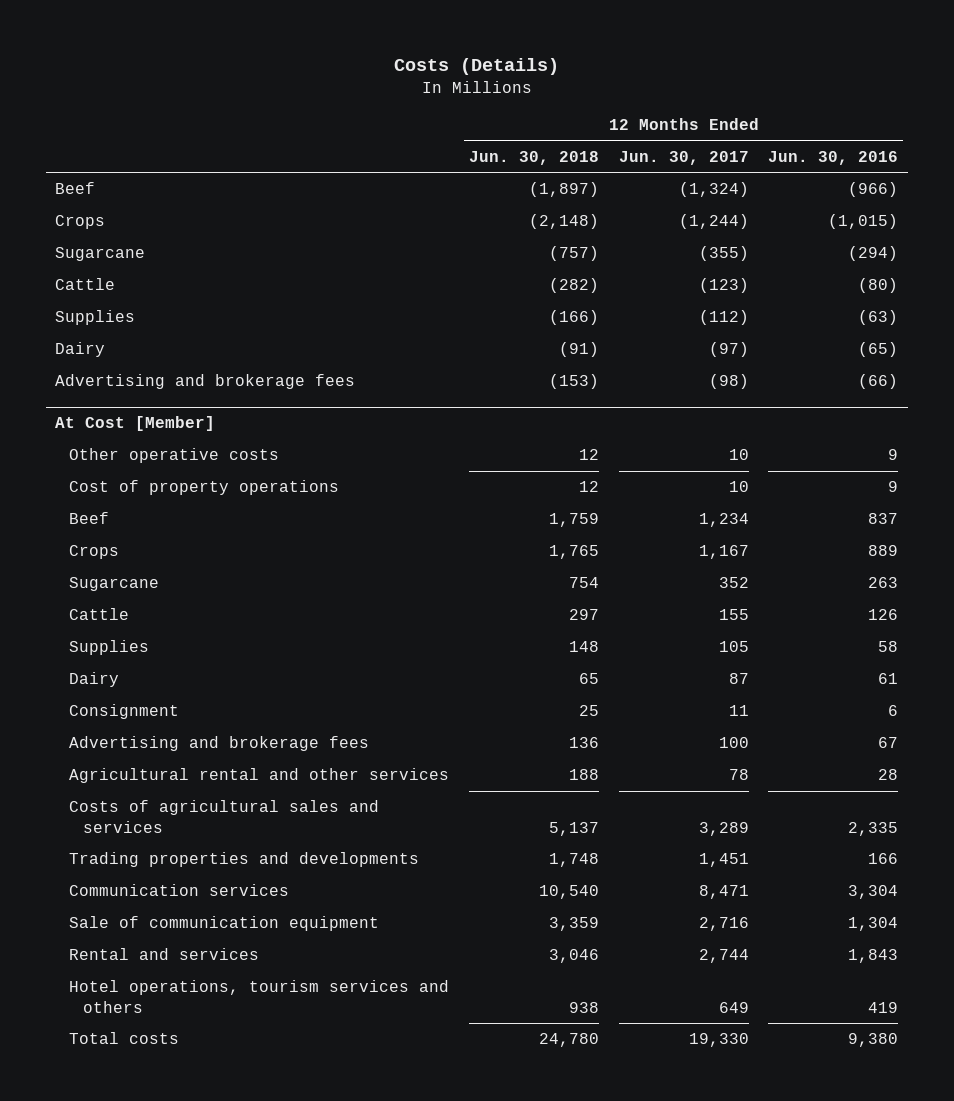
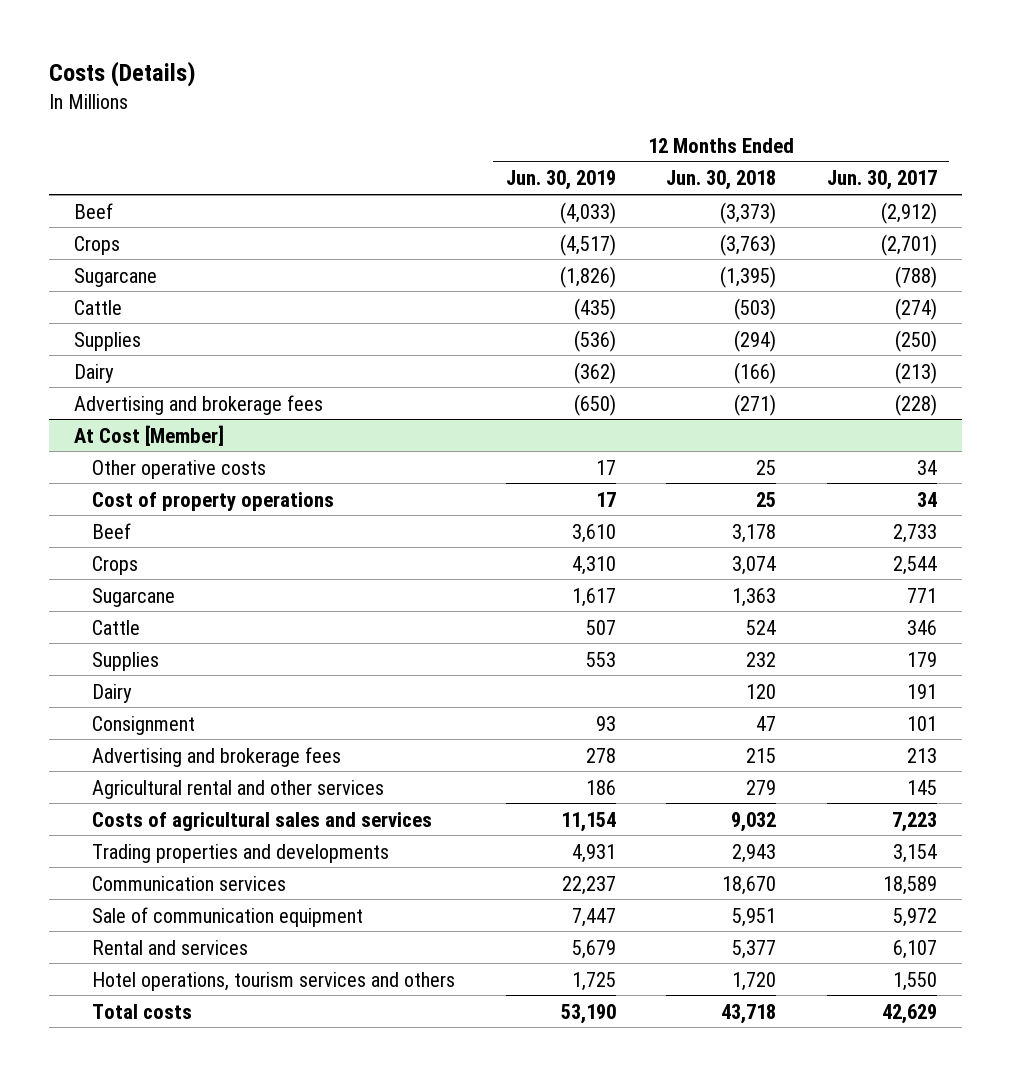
[768,150,899,165] Jun. 30, 2016 -> none
none -> [505,170,616,191] Jun. 30, 2019
[528,182,599,198] (1,897) -> [720,201,777,224] (3,373)
[678,182,749,198] (1,324) -> [880,201,937,224] (2,912)
[528,214,599,230] (2,148) -> [720,233,777,256] (3,763)
[678,214,749,230] (1,244) -> [880,233,937,256] (2,701)
[548,246,599,262] (757) -> [720,265,777,288] (1,395)
[698,246,749,262] (355) -> [894,265,937,288] (788)
[548,278,599,294] (282) -> [734,297,777,320] (503)
[698,278,749,294] (123) -> [894,297,937,320] (274)
[548,310,599,326] (166) -> [734,329,777,352] (294)
[698,310,749,326] (112) -> [894,329,937,352] (250)
[558,342,599,358] (91) -> [734,361,777,384] (166)
[708,342,749,358] (97) -> [894,361,937,384] (213)
[548,374,599,390] (153) -> [734,393,777,416] (271)
[708,374,749,390] (98) -> [894,393,937,416] (228)
[578,449,599,461] 12 -> [756,459,777,475] 25
[728,449,749,461] 10 -> [916,459,937,475] 34
[578,481,599,493] 12 -> [756,491,777,507] 25
[728,481,749,493] 10 -> [916,491,937,507] 34
[548,513,599,528] 1,759 -> [732,523,777,543] 3,178
[698,513,749,528] 1,234 -> [892,523,937,543] 2,733
[548,545,599,560] 1,765 -> [732,555,777,575] 3,074
[698,545,749,560] 1,167 -> [892,555,937,575] 2,544
[568,577,599,589] 754 -> [732,587,777,607] 1,363
[718,577,749,589] 352 -> [906,587,937,603] 771
[568,609,599,621] 297 -> [746,619,777,635] 524
[718,609,749,621] 155 -> [906,619,937,635] 346
[568,641,599,653] 148 -> [746,651,777,667] 232
[718,641,749,653] 105 -> [906,651,937,667] 179
[578,673,599,685] 65 -> [746,683,777,699] 120
[728,673,749,685] 87 -> [906,683,937,699] 191
[578,705,599,717] 25 -> [756,715,777,731] 47
[728,705,749,717] 11 -> [906,715,937,731] 101
[568,737,599,749] 136 -> [746,747,777,763] 215
[718,737,749,749] 100 -> [906,747,937,763] 213
[568,769,599,781] 188 -> [746,779,777,795] 279
[728,769,749,781] 78 -> [906,779,937,795] 145
[548,821,599,836] 5,137 -> [731,811,777,832] 9,032
[698,821,749,836] 3,289 -> [891,811,937,832] 7,223
[548,853,599,868] 1,748 -> [732,843,777,863] 2,943
[698,853,749,868] 1,451 -> [892,843,937,863] 3,154
[538,885,599,900] 10,540 -> [722,875,777,895] 18,670
[698,885,749,900] 8,471 -> [882,875,937,895] 18,589
[548,917,599,932] 3,359 -> [732,907,777,927] 5,951
[698,917,749,932] 2,716 -> [892,907,937,927] 5,972
[548,949,599,964] 3,046 -> [732,939,777,959] 5,377
[698,949,749,964] 2,744 -> [892,939,937,959] 6,107
[568,1001,599,1013] 938 -> [732,971,777,991] 1,720
[718,1001,749,1013] 649 -> [892,971,937,991] 1,550
[538,1033,599,1048] 24,780 -> [721,1003,777,1024] 43,718
[688,1033,749,1048] 19,330 -> [881,1003,937,1024] 42,629

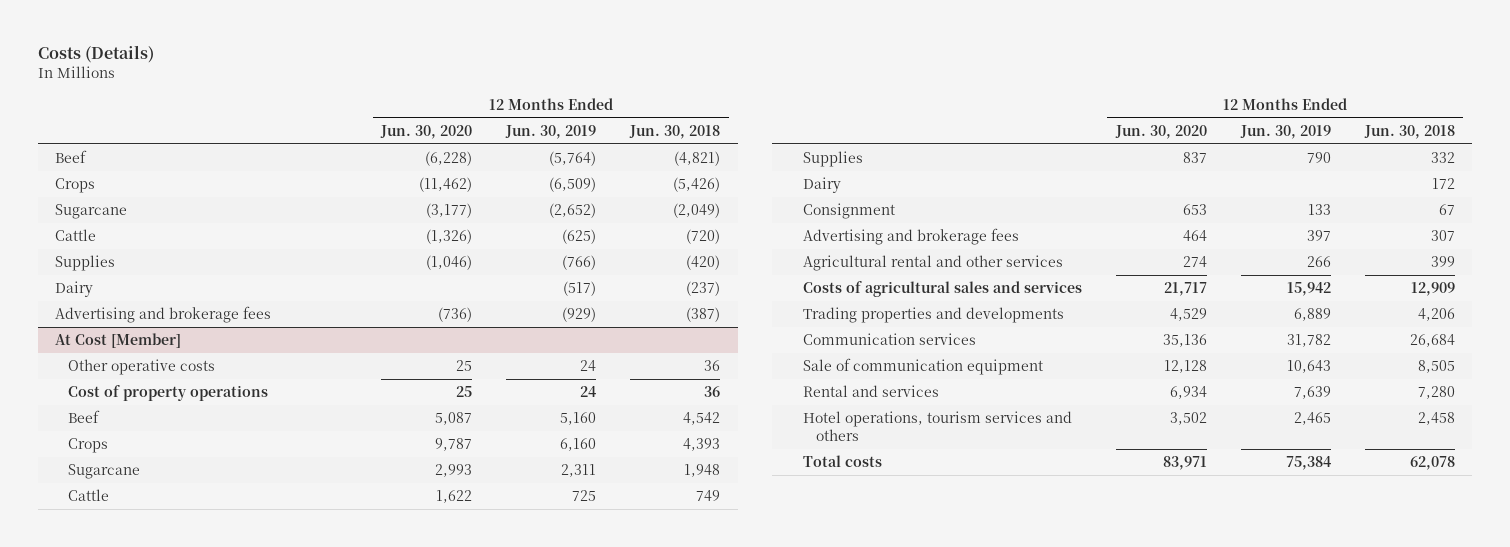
[826,170,937,191] Jun. 30, 2017 -> none
none -> [380,124,473,139] Jun. 30, 2020
[559,201,616,224] (4,033) -> [549,151,597,167] (5,764)
[720,201,777,224] (3,373) -> [674,151,721,167] (4,821)
[559,233,616,256] (4,517) -> [549,177,597,193] (6,509)
[720,233,777,256] (3,763) -> [673,177,721,193] (5,426)
[559,265,616,288] (1,826) -> [549,203,597,219] (2,652)
[720,265,777,288] (1,395) -> [673,203,721,219] (2,049)
[573,297,616,320] (435) -> [562,229,597,245] (625)
[734,297,777,320] (503) -> [686,229,721,245] (720)
[573,329,616,352] (536) -> [562,255,597,271] (766)
[734,329,777,352] (294) -> [686,255,721,271] (420)
[573,361,616,384] (362) -> [563,281,597,297] (517)
[734,361,777,384] (166) -> [686,281,721,297] (237)
[573,393,616,416] (650) -> [562,307,597,323] (929)
[734,393,777,416] (271) -> [686,307,721,323] (387)
[595,459,616,475] 17 -> [580,360,597,372] 24
[756,459,777,475] 25 -> [704,360,721,372] 36
[595,491,616,507] 17 -> [580,386,597,398] 24
[756,491,777,507] 25 -> [704,386,721,398] 36
[571,523,616,543] 3,610 -> [560,412,597,426] 5,160
[732,523,777,543] 3,178 -> [683,412,721,426] 4,542
[571,555,616,575] 4,310 -> [560,438,597,452] 6,160
[732,555,777,575] 3,074 -> [683,438,721,452] 4,393
[571,587,616,607] 1,617 -> [561,464,597,478] 2,311
[732,587,777,607] 1,363 -> [684,464,721,478] 1,948
[585,619,616,635] 507 -> [572,490,597,502] 725
[746,619,777,635] 524 -> [696,490,721,502] 749
[585,651,616,667] 553 -> [1306,152,1331,164] 790
[746,651,777,667] 232 -> [1430,152,1455,164] 332
[746,683,777,699] 120 -> [1431,178,1455,190] 172
[595,715,616,731] 93 -> [1307,204,1331,216] 133
[756,715,777,731] 47 -> [1438,204,1455,216] 67
[585,747,616,763] 278 -> [1306,230,1331,242] 397
[746,747,777,763] 215 -> [1430,230,1455,242] 307
[585,779,616,795] 186 -> [1306,256,1331,268] 266
[746,779,777,795] 279 -> [1430,256,1455,268] 399
[560,811,616,832] 11,154 -> [1286,282,1331,297] 15,942
[731,811,777,832] 9,032 -> [1410,282,1455,297] 12,909
[571,843,616,863] 4,931 -> [1293,308,1331,322] 6,889
[732,843,777,863] 2,943 -> [1417,308,1455,322] 4,206
[561,875,616,895] 22,237 -> [1286,334,1331,348] 31,782
[722,875,777,895] 18,670 -> [1409,334,1455,348] 26,684
[571,907,616,927] 7,447 -> [1286,360,1331,374] 10,643
[732,907,777,927] 5,951 -> [1417,360,1455,374] 8,505
[571,939,616,959] 5,679 -> [1293,386,1331,400] 7,639
[732,939,777,959] 5,377 -> [1417,386,1455,400] 7,280
[571,971,616,991] 1,725 -> [1293,412,1331,426] 2,465
[732,971,777,991] 1,720 -> [1417,412,1455,426] 2,458
[560,1003,616,1024] 53,190 -> [1285,456,1331,471] 75,384
[721,1003,777,1024] 43,718 -> [1409,456,1455,471] 62,078

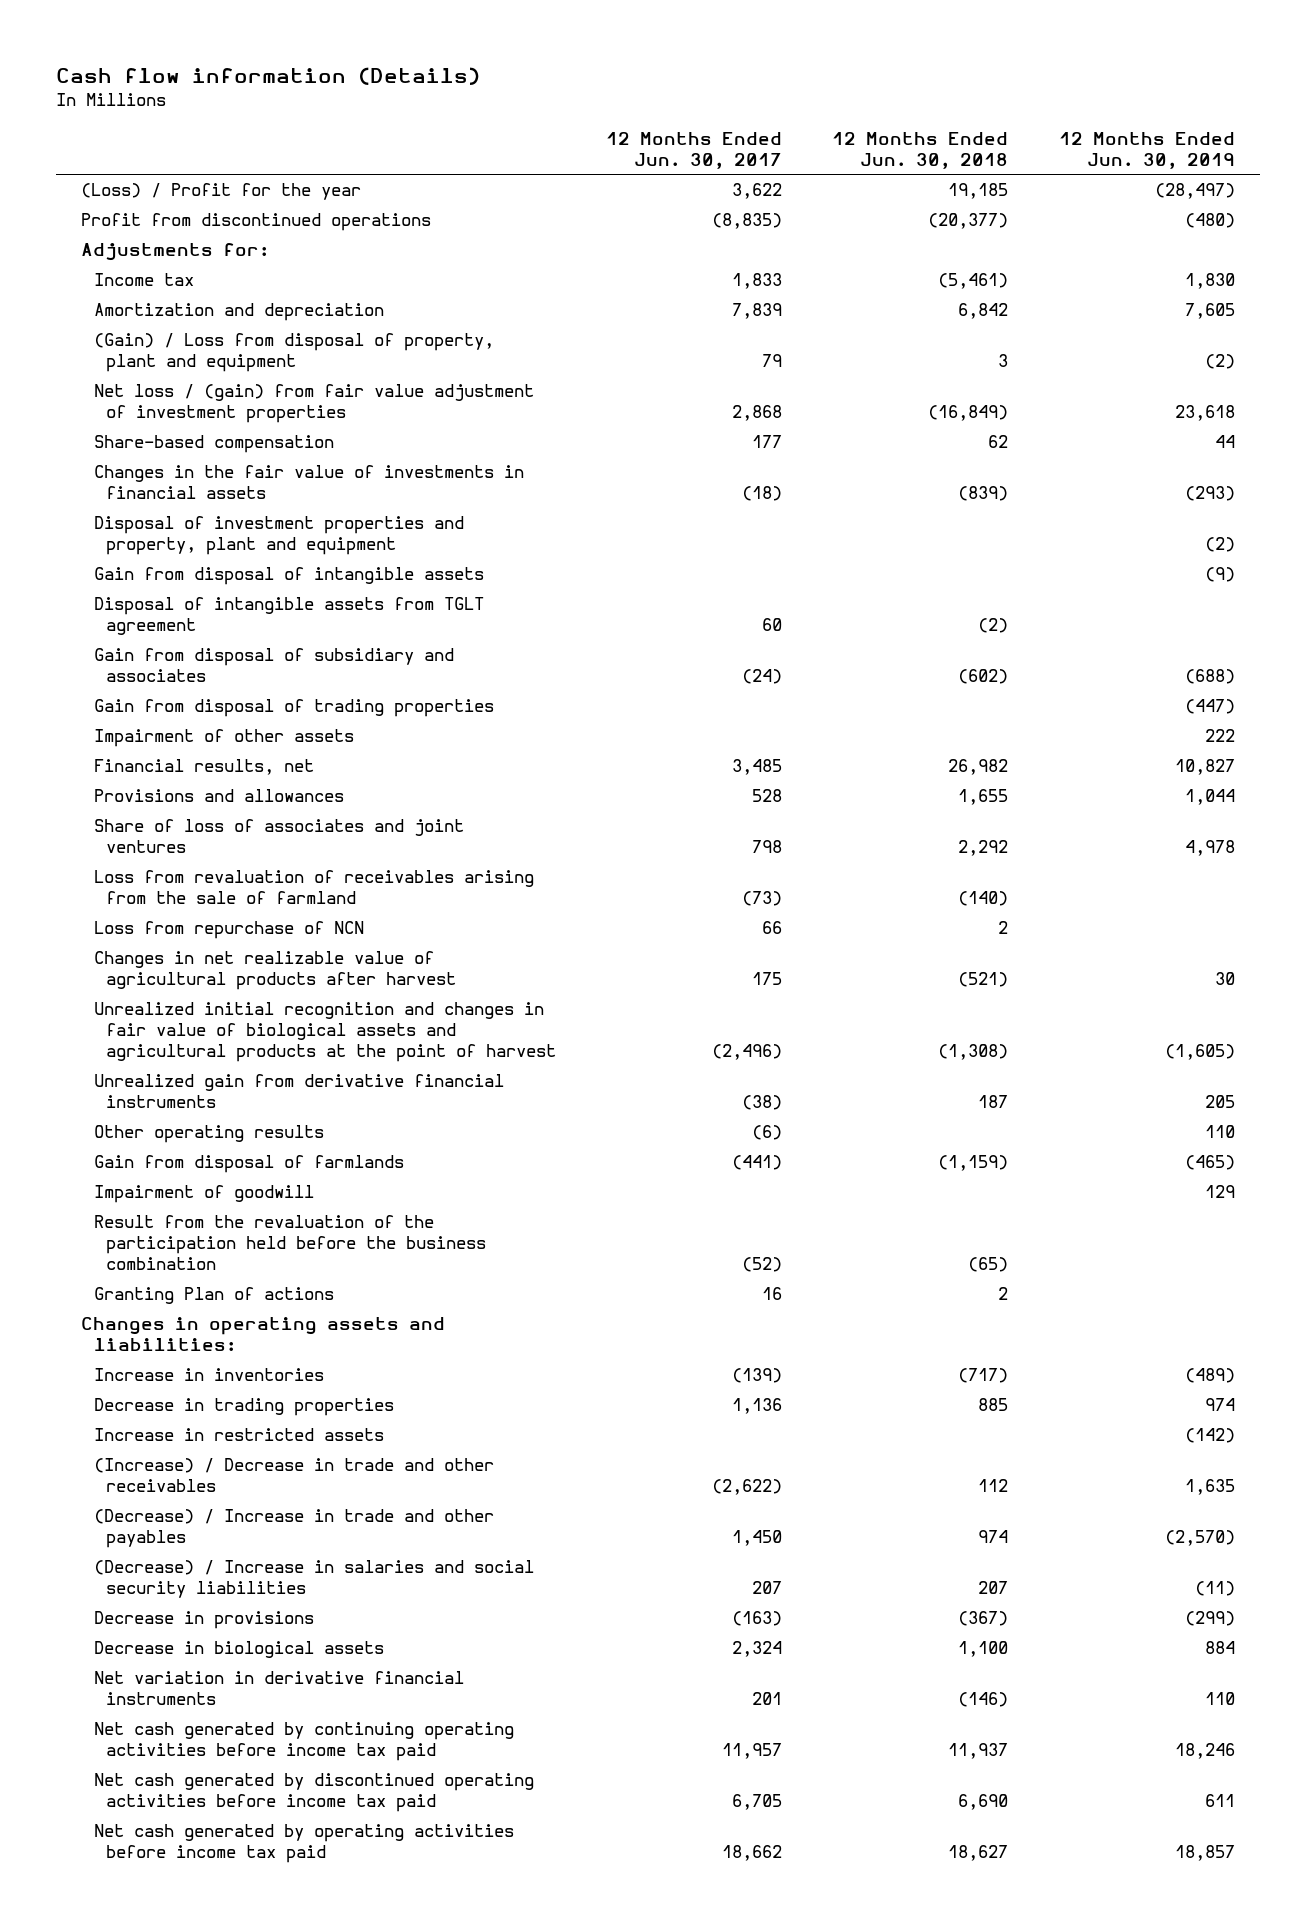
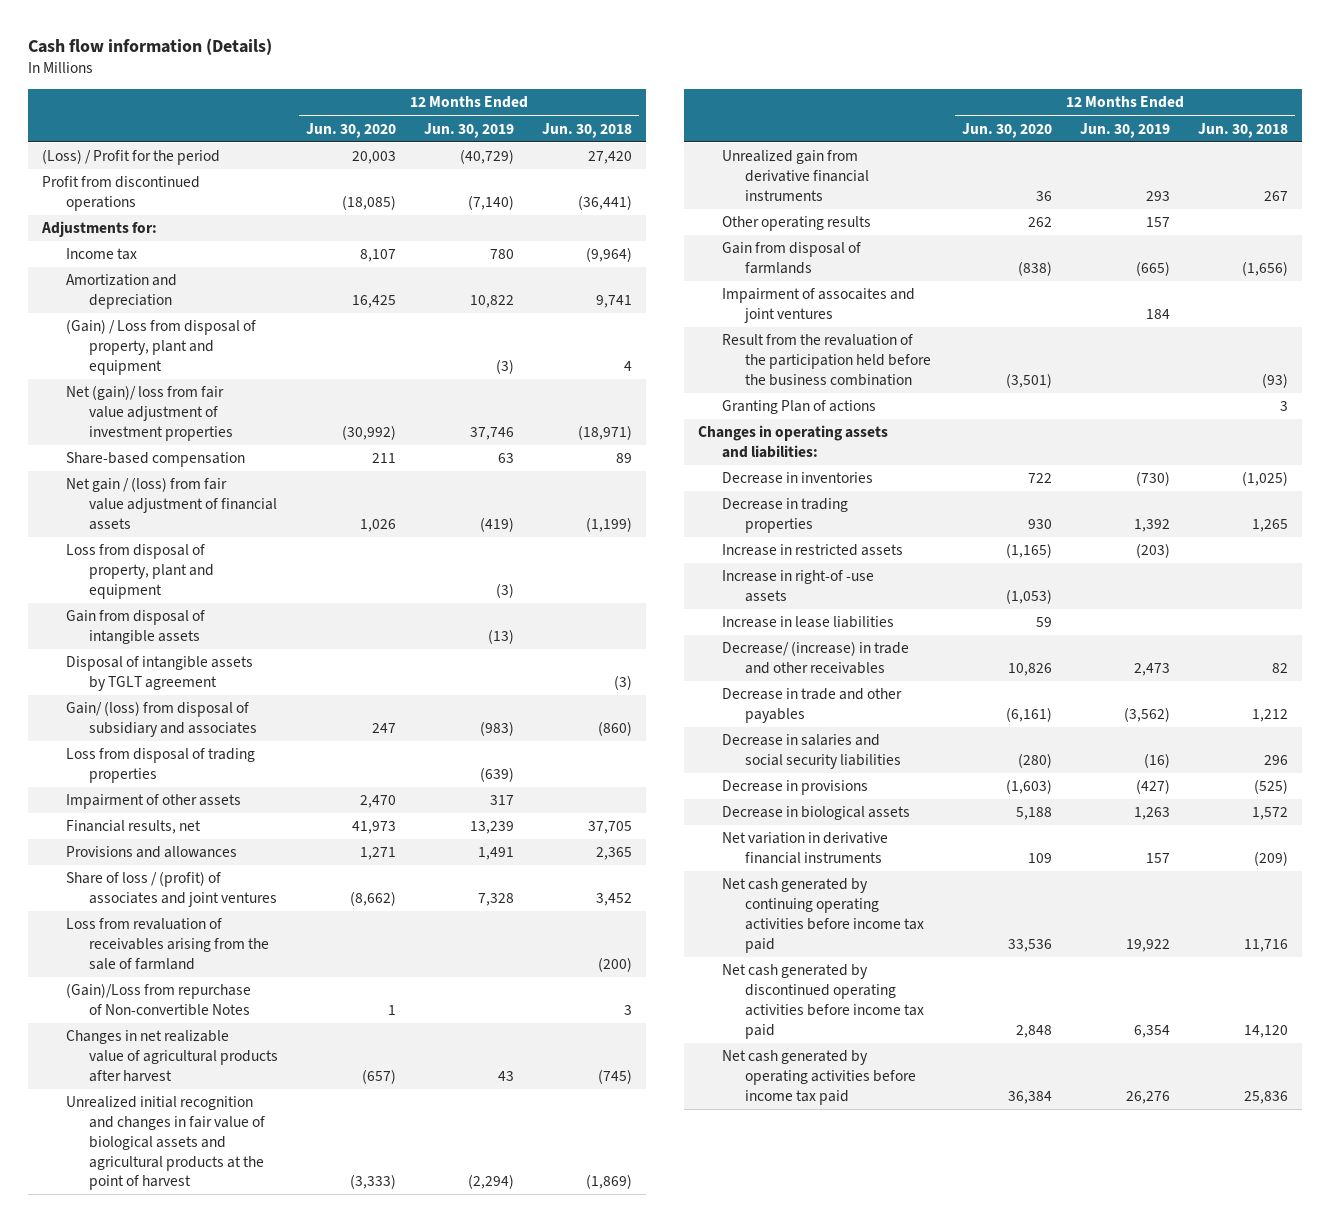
[606,131,783,169] 12 Months Ended Jun. 30, 2017 -> none
none -> [305,122,396,138] Jun. 30, 2020
[81,183,362,201] (Loss) / Profit for the year -> [42,149,221,166] (Loss) / Profit for the period
[948,183,1009,200] 19,185 -> [587,151,632,165] 27,420
[1154,183,1235,200] (28,497) -> [459,149,514,165] (40,729)
[928,213,1009,230] (20,377) -> [577,195,632,211] (36,441)
[1184,213,1235,229] (480) -> [467,195,514,211] (7,140)
[93,1185,314,1204] Impairment of goodwill -> none
[938,273,1009,290] (5,461) -> [585,247,632,263] (9,964)
[1184,273,1235,290] 1,830 -> [489,249,514,260] 780
[958,303,1009,320] 6,842 -> [595,295,632,309] 9,741
[1184,303,1235,320] 7,605 -> [469,295,514,309] 10,822
[998,354,1009,368] 3 -> [623,360,632,371] 4
[1204,354,1235,370] (2) -> [495,358,514,374] (3)
[93,384,534,424] Net loss / (gain) from fair value adjustment of investment properties -> [65,385,233,441] Net (gain)/ loss from fair value adjustment of investment properties
[928,405,1009,422] (16,849) -> [577,424,632,440] (18,971)
[1174,405,1235,422] 23,618 -> [469,426,514,440] 37,746
[988,435,1009,449] 62 -> [615,453,632,464] 89
[1214,435,1235,449] 44 -> [497,453,514,464] 63
[93,465,524,500] Changes in the fair value of investments in financial assets -> [65,477,277,530] Net gain / (loss) from fair value adjustment of financial assets
[958,486,1009,502] (839) -> [585,516,632,532] (1,199)
[1184,486,1235,502] (293) -> [479,516,514,532] (419)
[93,516,464,556] Disposal of investment properties and property, plant and equipment -> [65,544,214,599] Loss from disposal of property, plant and equipment
[1204,537,1235,553] (2) -> [495,582,514,598] (3)
[1204,567,1235,583] (9) -> [487,629,514,645] (13)
[93,597,484,636] Disposal of intangible assets from TGLT agreement -> [65,656,253,692] Disposal of intangible assets by TGLT agreement
[978,618,1009,634] (2) -> [613,675,632,691] (3)
[93,648,454,683] Gain from disposal of subsidiary and associates -> [65,701,257,738] Gain/ (loss) from disposal of subsidiary and associates
[958,669,1009,685] (602) -> [597,721,632,737] (860)
[1184,669,1235,685] (688) -> [479,721,514,737] (983)
[93,699,494,718] Gain from disposal of trading properties -> [65,748,255,784] Loss from disposal of trading properties
[1184,699,1235,715] (447) -> [479,767,514,783] (639)
[1204,729,1235,743] 222 -> [489,795,514,806] 317
[948,759,1009,776] 26,982 -> [587,821,632,835] 37,705
[1174,759,1235,776] 10,827 -> [469,821,514,835] 13,239
[958,789,1009,806] 1,655 -> [595,847,632,861] 2,365
[1184,789,1235,806] 1,044 -> [477,847,514,861] 1,491
[93,819,464,854] Share of loss of associates and joint ventures -> [65,871,277,908] Share of loss / (profit) of associates and joint ventures
[958,840,1009,857] 2,292 -> [595,893,632,907] 3,452
[1184,840,1235,857] 4,978 -> [477,893,514,907] 7,328
[958,891,1009,907] (140) -> [597,956,632,972] (200)
[93,921,364,940] Loss from repurchase of NCN -> [65,983,251,1017] (Gain)/Loss from repurchase of Non-convertible Notes
[998,921,1009,935] 2 -> [623,1005,632,1016] 3
[958,972,1009,988] (521) -> [597,1068,632,1084] (745)
[1214,972,1235,986] 30 -> [497,1070,514,1081] 43
[938,1044,1009,1061] (1,308) -> [585,1174,632,1190] (1,869)
[1164,1044,1235,1061] (1,605) -> [467,1174,514,1190] (2,294)
[978,1095,1009,1109] 187 -> [1263,190,1288,201] 267
[1204,1095,1235,1109] 205 -> [1145,190,1170,201] 293
[1204,1125,1235,1139] 110 -> [1145,217,1170,228] 157
[938,1155,1009,1172] (1,159) -> [1241,261,1288,277] (1,656)
[1184,1155,1235,1171] (465) -> [1135,261,1170,277] (665)
none -> [721,288,915,324] Impairment of assocaites and joint ventures
[968,1257,1009,1273] (65) -> [1261,372,1288,388] (93)
[998,1287,1009,1301] 2 -> [1279,401,1288,412] 3
[93,1368,324,1382] Increase in inventories -> [721,472,873,485] Decrease in inventories
[958,1368,1009,1384] (717) -> [1241,471,1288,487] (1,025)
[1184,1368,1235,1384] (489) -> [1135,471,1170,487] (730)
[978,1398,1009,1412] 885 -> [1251,519,1288,533] 1,265
[1204,1398,1235,1412] 974 -> [1133,519,1170,533] 1,392
[1184,1428,1235,1444] (142) -> [1135,543,1170,559] (203)
none -> [721,570,874,603] Increase in right-of -use assets
none -> [721,616,894,629] Increase in lease liabilities
[93,1458,494,1493] (Increase) / Decrease in trade and other receivables -> [721,641,909,675] Decrease/ (increase) in trade and other receivables
[978,1479,1009,1493] 112 -> [1271,663,1288,674] 82
[1184,1479,1235,1496] 1,635 -> [1133,663,1170,677] 2,473
[93,1509,494,1549] (Decrease) / Increase in trade and other payables -> [721,688,902,724] Decrease in trade and other payables
[978,1530,1009,1544] 974 -> [1251,709,1288,723] 1,212
[1164,1530,1235,1547] (2,570) -> [1123,707,1170,723] (3,562)
[93,1560,534,1599] (Decrease) / Increase in salaries and social security liabilities -> [721,734,902,770] Decrease in salaries and social security liabilities
[978,1581,1009,1595] 207 -> [1263,755,1288,766] 296
[1194,1581,1235,1597] (11) -> [1143,753,1170,769] (16)
[958,1611,1009,1627] (367) -> [1253,779,1288,795] (525)
[1184,1611,1235,1627] (299) -> [1135,779,1170,795] (427)
[958,1641,1009,1658] 1,100 -> [1251,807,1288,821] 1,572
[1204,1641,1235,1655] 884 -> [1133,807,1170,821] 1,263
[958,1692,1009,1708] (146) -> [1253,851,1288,867] (209)
[1204,1692,1235,1706] 110 -> [1145,853,1170,864] 157
[948,1743,1009,1760] 11,937 -> [1243,938,1288,952] 11,716
[1174,1743,1235,1760] 18,246 -> [1125,938,1170,952] 19,922
[958,1794,1009,1811] 6,690 -> [1243,1024,1288,1038] 14,120
[1204,1794,1235,1808] 611 -> [1133,1024,1170,1038] 6,354
[948,1845,1009,1862] 18,627 -> [1243,1090,1288,1104] 25,836
[1174,1845,1235,1862] 18,857 -> [1125,1090,1170,1104] 26,276

